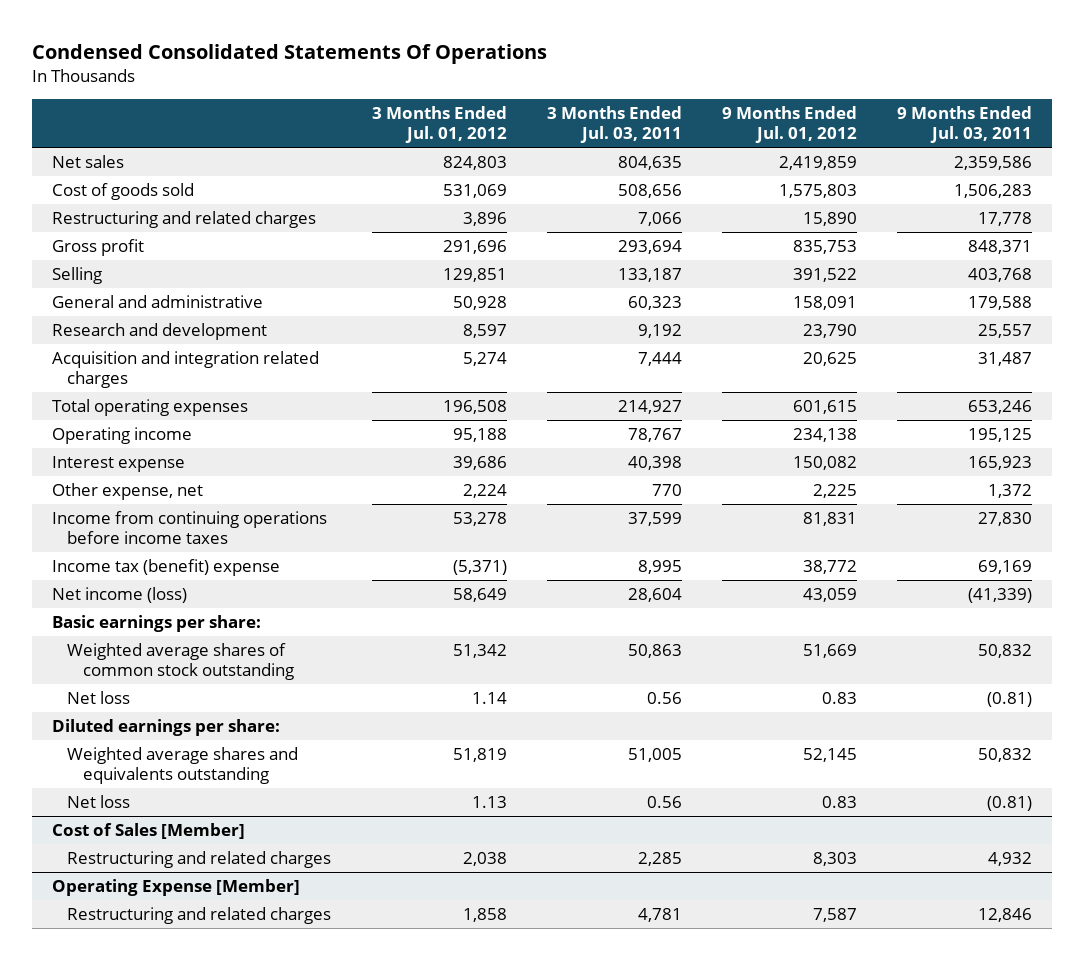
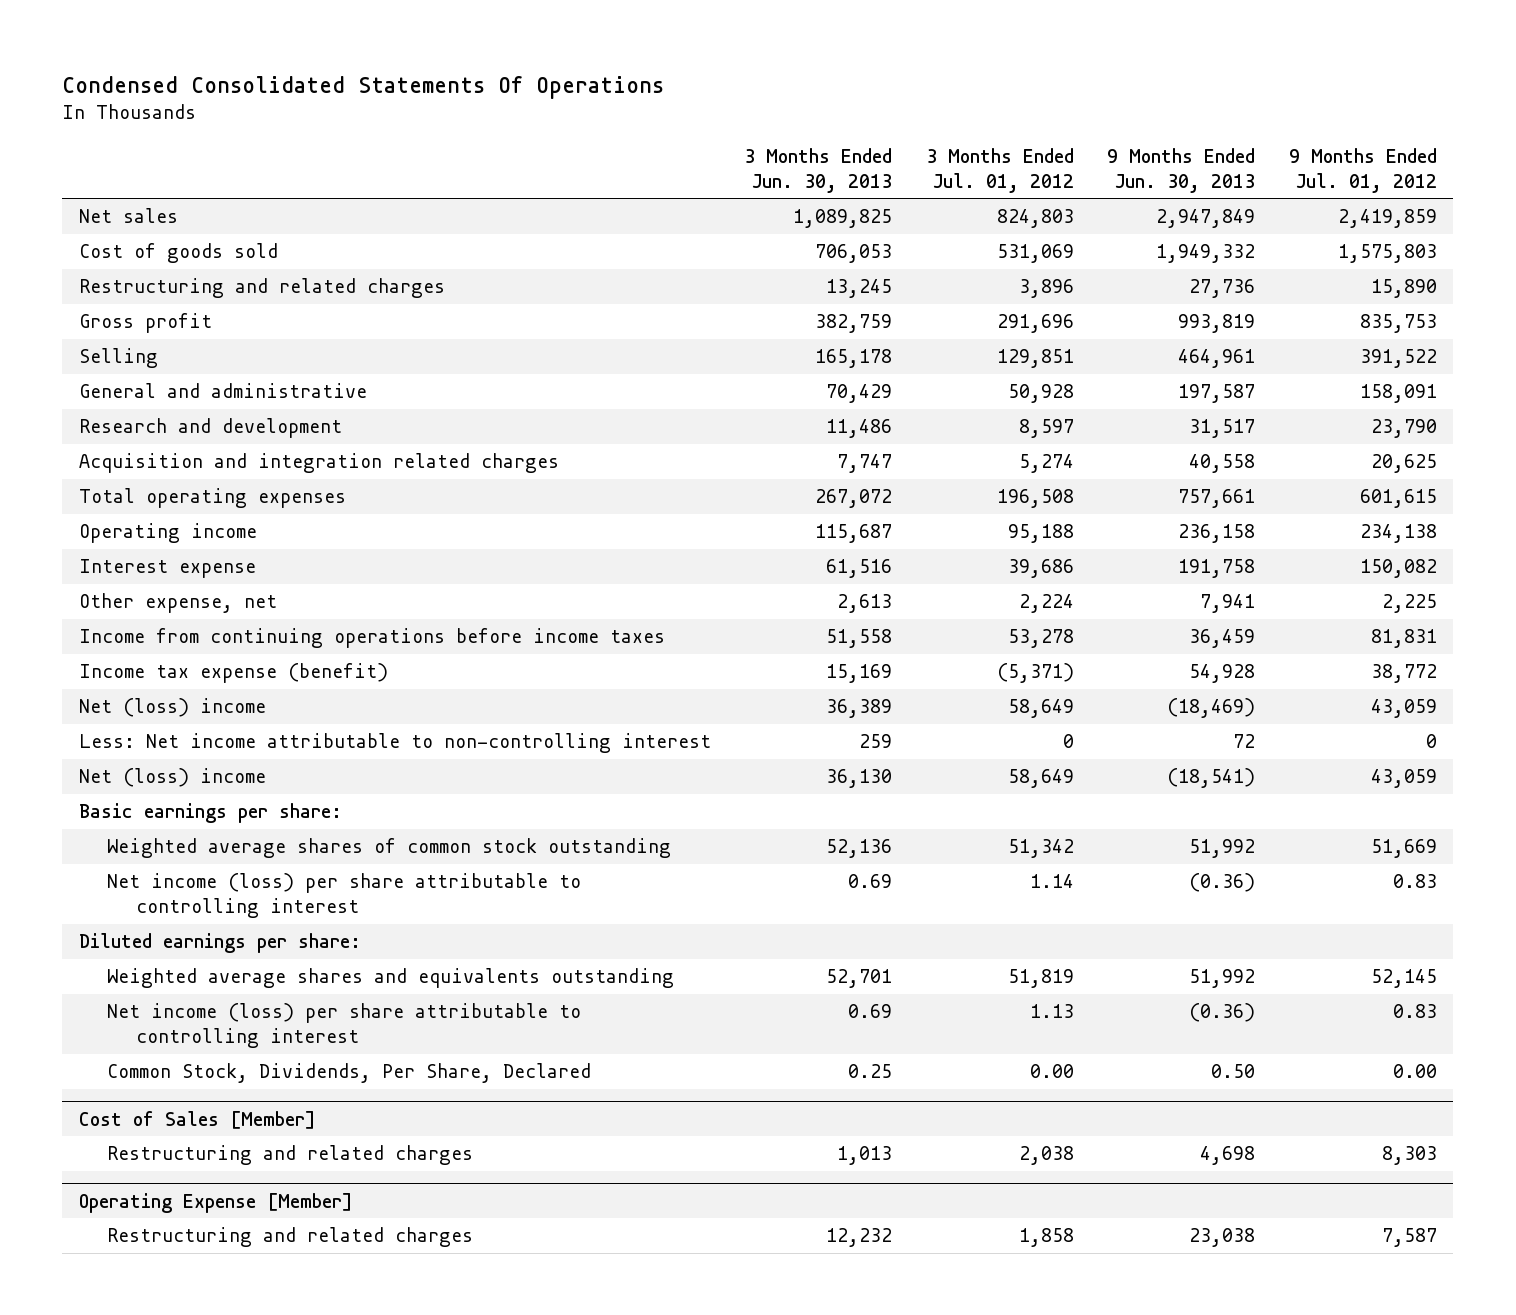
[546,105,682,144] 3 Months Ended Jul. 03, 2011 -> none
[896,105,1032,144] 9 Months Ended Jul. 03, 2011 -> none
none -> [744,147,893,193] 3 Months Ended Jun. 30, 2013
none -> [1107,147,1256,193] 9 Months Ended Jun. 30, 2013
[52,558,281,576] Income tax (benefit) expense -> [79,663,389,684] Income tax expense (benefit)
[52,586,188,603] Net income (loss) -> [79,698,267,718] Net (loss) income
none -> [79,733,712,754] Less: Net income attributable to non-controlling interest
none -> [79,768,267,788] Net (loss) income
[67,690,131,704] Net loss -> [107,873,582,919] Net income (loss) per share attributable to controlling interest
[67,794,131,808] Net loss -> [107,1003,582,1049] Net income (loss) per share attributable to controlling interest
none -> [107,1063,592,1084] Common Stock, Dividends, Per Share, Declared

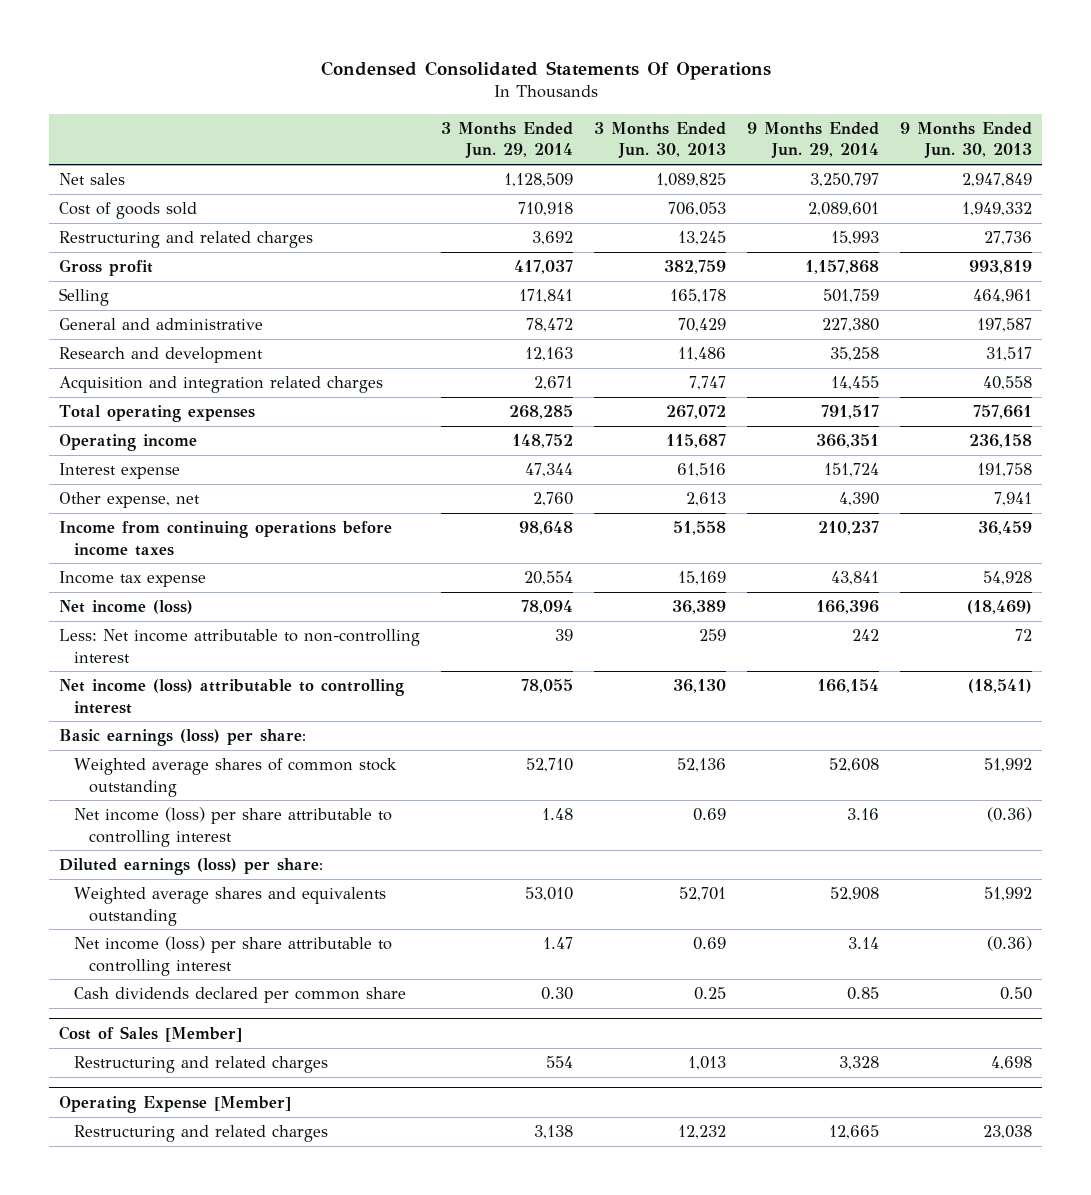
[925,147,1074,193] 3 Months Ended Jul. 01, 2012 -> none
[1288,147,1437,193] 9 Months Ended Jul. 01, 2012 -> none
none -> [441,122,574,159] 3 Months Ended Jun. 29, 2014
none -> [746,122,879,159] 9 Months Ended Jun. 29, 2014
[79,663,389,684] Income tax expense (benefit) -> [59,571,207,588] Income tax expense
[79,698,267,718] Net (loss) income -> [59,600,194,615] Net income (loss)
[79,768,267,788] Net (loss) income -> [59,679,405,714] Net income (loss) attributable to controlling interest
[79,803,343,824] Basic earnings per share: -> [59,729,307,747] Basic earnings (loss) per share:
[79,933,362,954] Diluted earnings per share: -> [59,858,324,876] Diluted earnings (loss) per share:
[107,1063,592,1084] Common Stock, Dividends, Per Share, Declared -> [73,987,406,1004] Cash dividends declared per common share

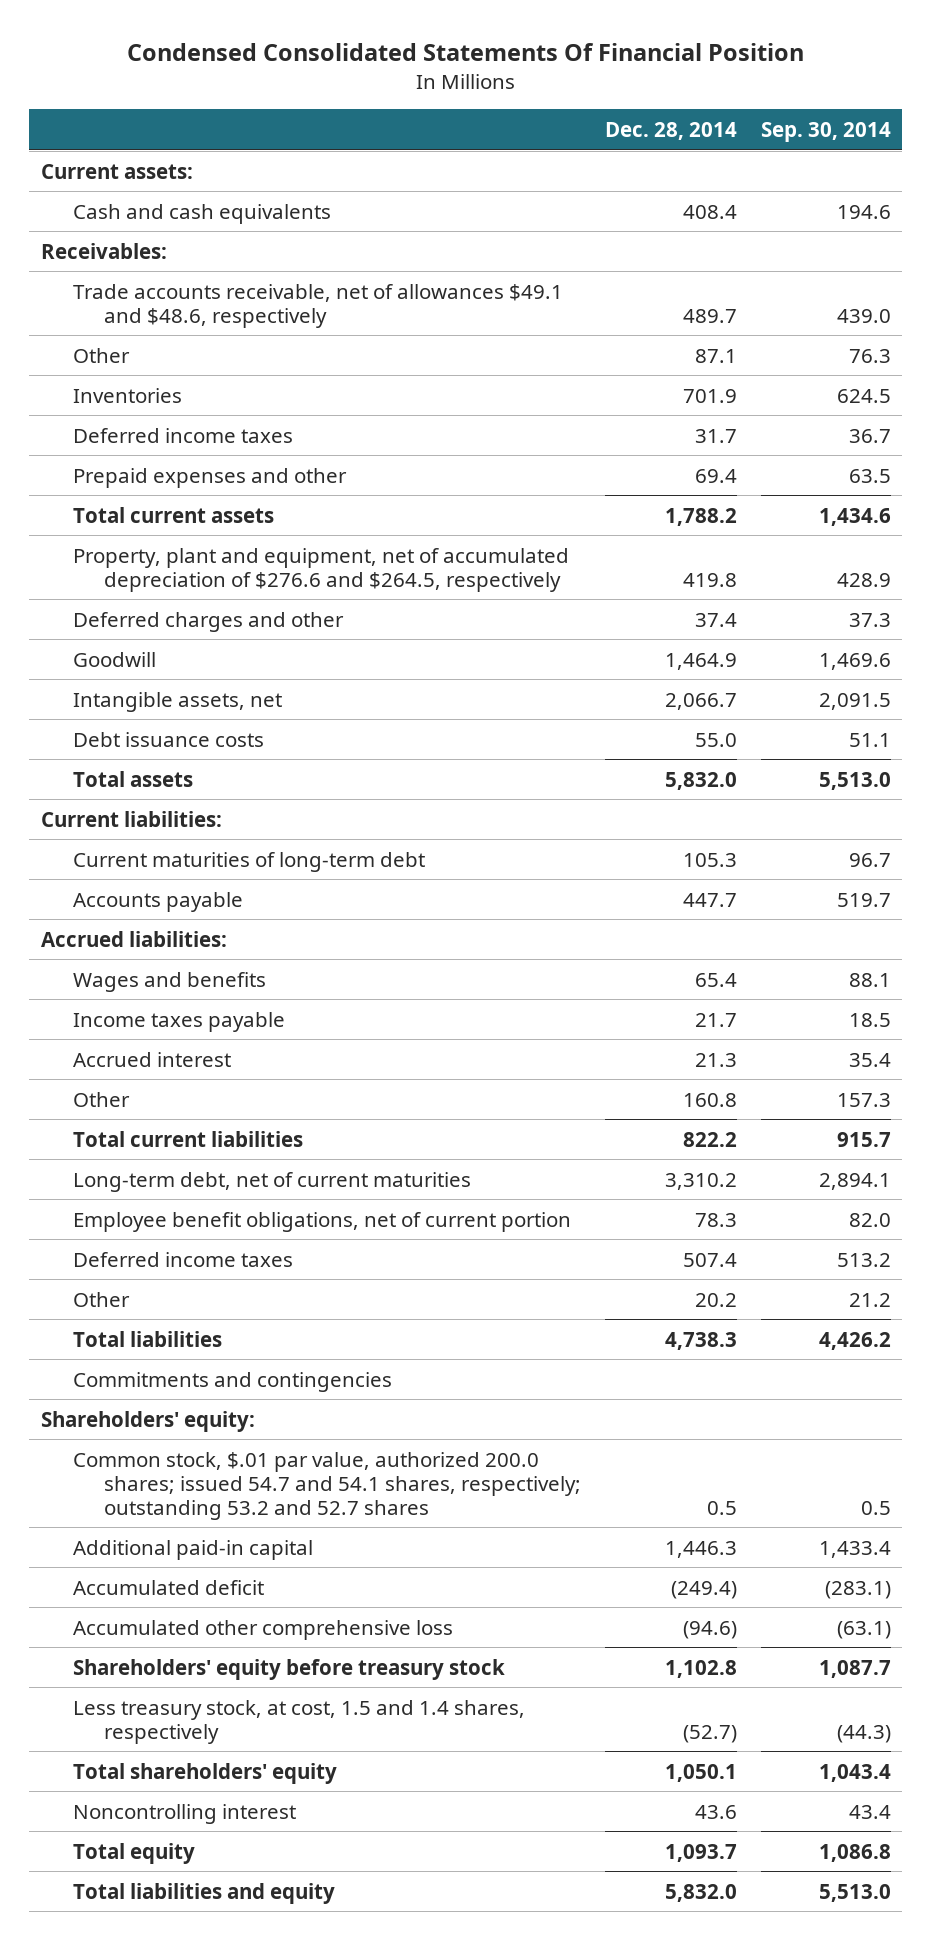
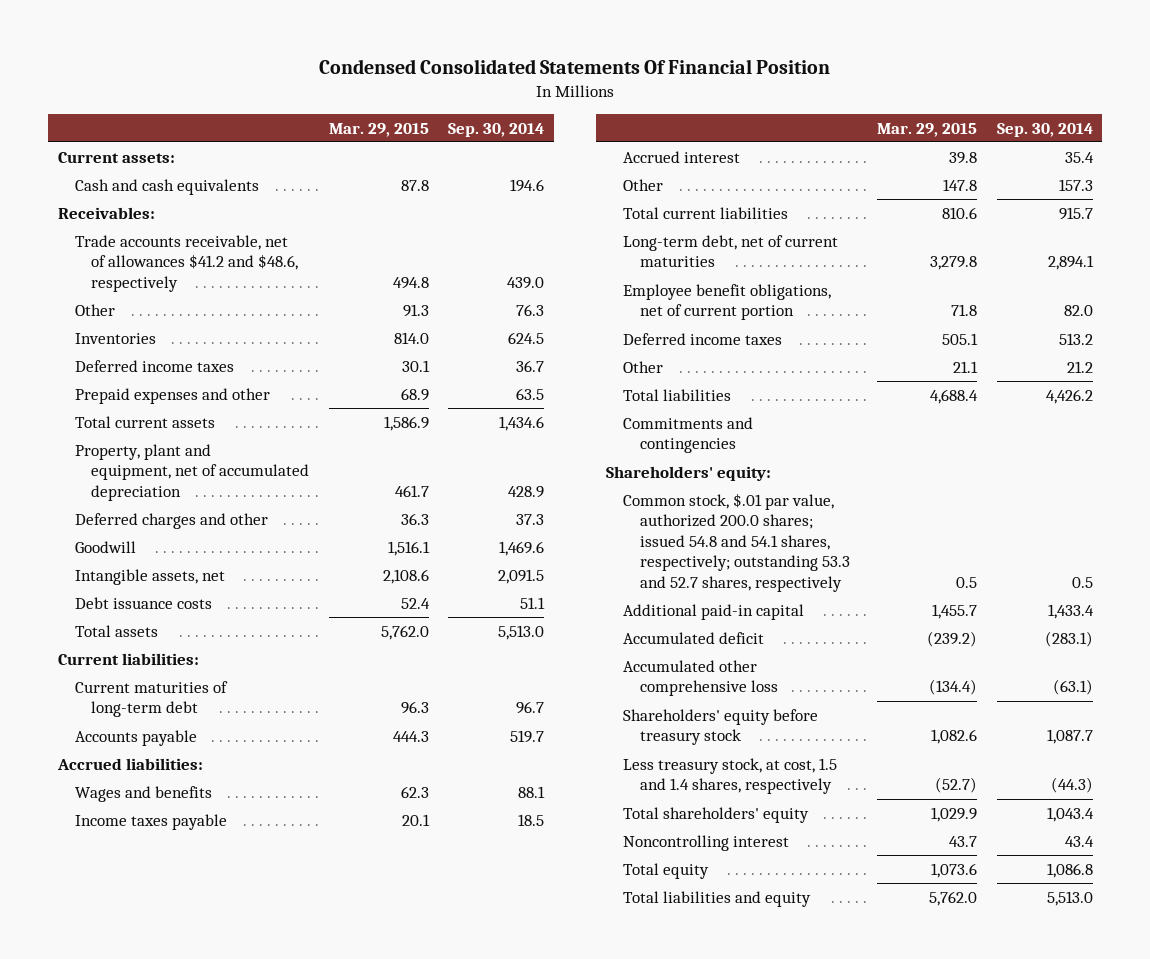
[604,121,737,140] Dec. 28, 2014 -> none
none -> [328,122,429,137] Mar. 29, 2015
[72,283,563,328] Trade accounts receivable, net of allowances $49.1 and $48.6, respectively -> [74,234,299,292] Trade accounts receivable, net of allowances $41.2 and $48.6, respectively
[72,547,569,592] Property, plant and equipment, net of accumulated depreciation of $276.6 and $264.5, respectively -> [74,443,310,501] Property, plant and equipment, net of accumulated depreciation
[72,1451,581,1520] Common stock, $.01 par value, authorized 200.0 shares; issued 54.7 and 54.1 shares, respectively; outstanding 53.2 and 52.7 shares -> [622,492,850,592] Common stock, $.01 par value, authorized 200.0 shares; issued 54.8 and 54.1 shares, respectively; outstanding 53.3 and 52.7 shares, respectively

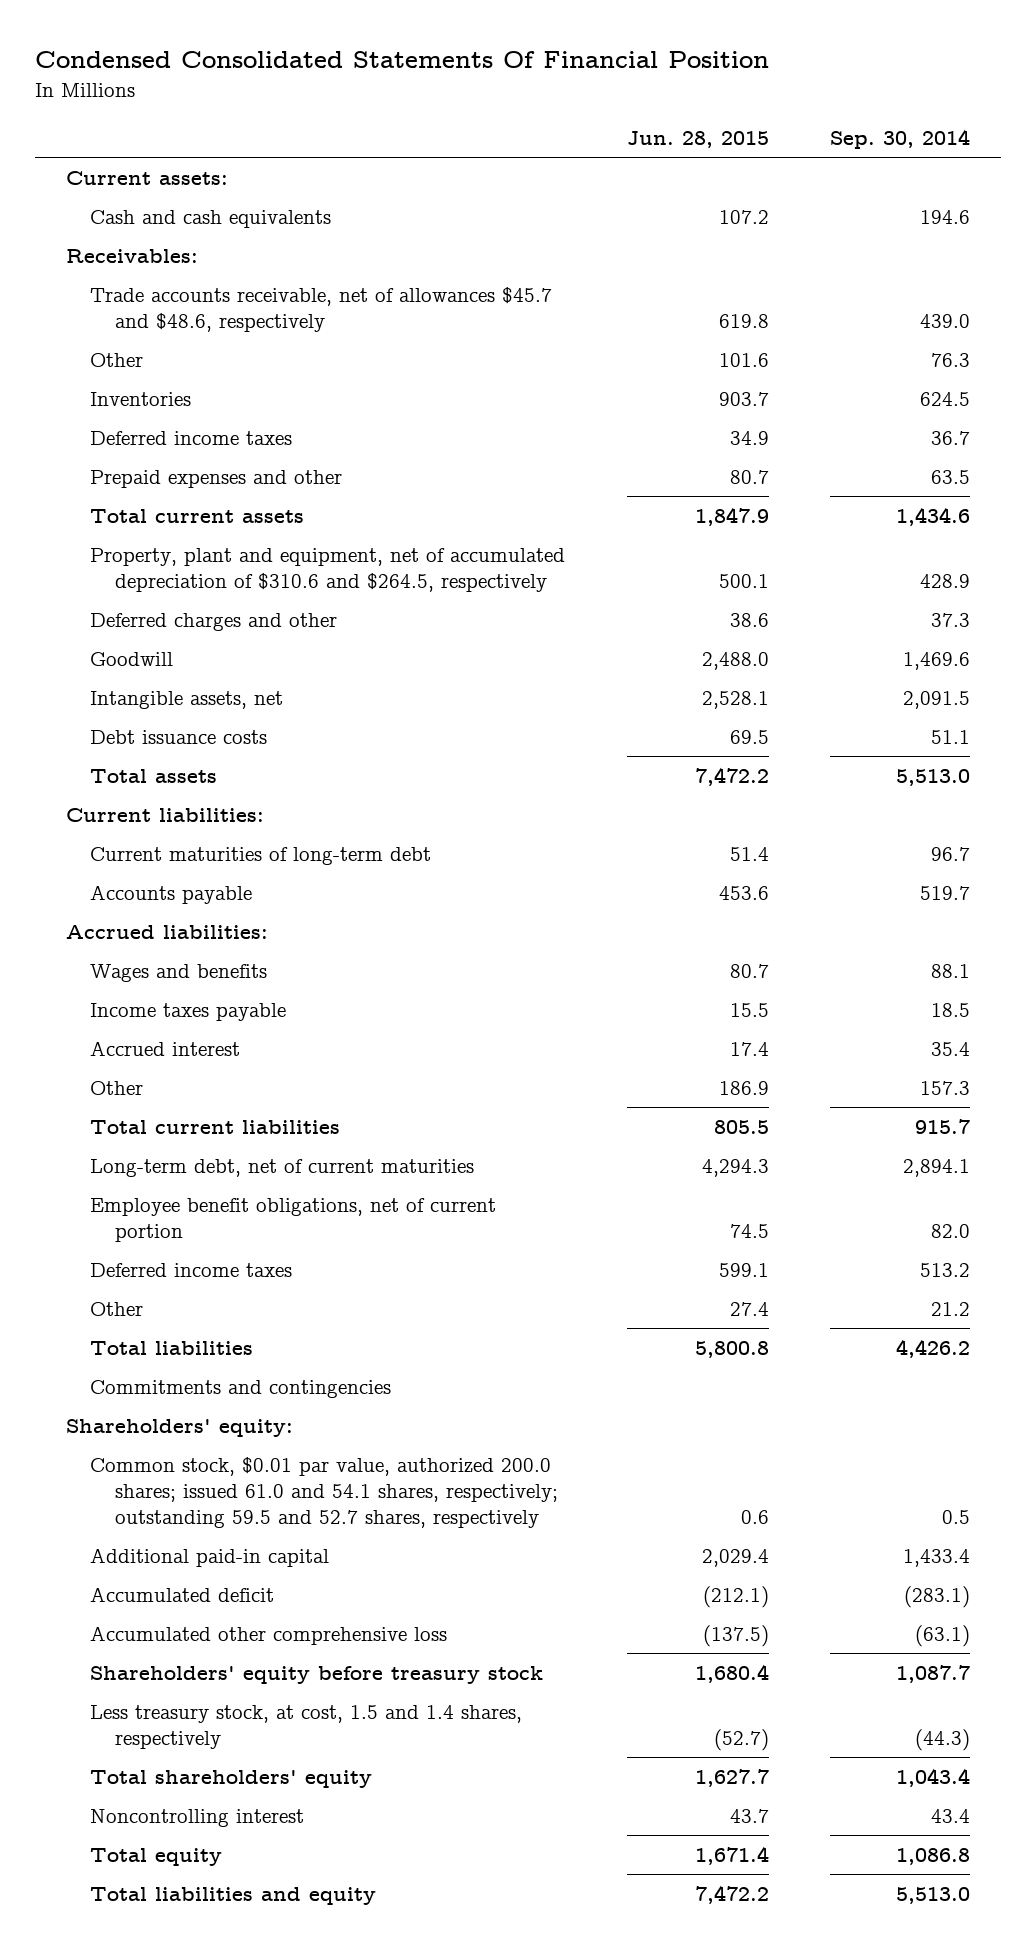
[328,122,429,137] Mar. 29, 2015 -> none
none -> [626,130,769,148] Jun. 28, 2015
[74,234,299,292] Trade accounts receivable, net of allowances $41.2 and $48.6, respectively -> [90,286,553,332] Trade accounts receivable, net of allowances $45.7 and $48.6, respectively
[74,443,310,501] Property, plant and equipment, net of accumulated depreciation -> [90,547,566,592] Property, plant and equipment, net of accumulated depreciation of $310.6 and $264.5, respectively
[622,492,850,592] Common stock, $.01 par value, authorized 200.0 shares; issued 54.8 and 54.1 shares, respectively; outstanding 53.3 and 52.7 shares, respectively -> [90,1456,558,1528] Common stock, $0.01 par value, authorized 200.0 shares; issued 61.0 and 54.1 shares, respectively; outstanding 59.5 and 52.7 shares, respectively

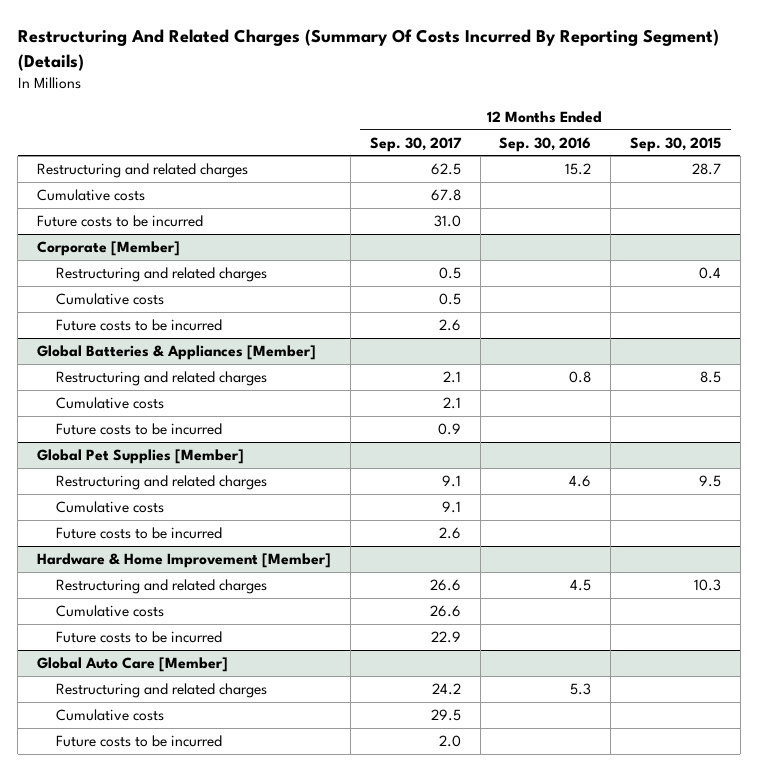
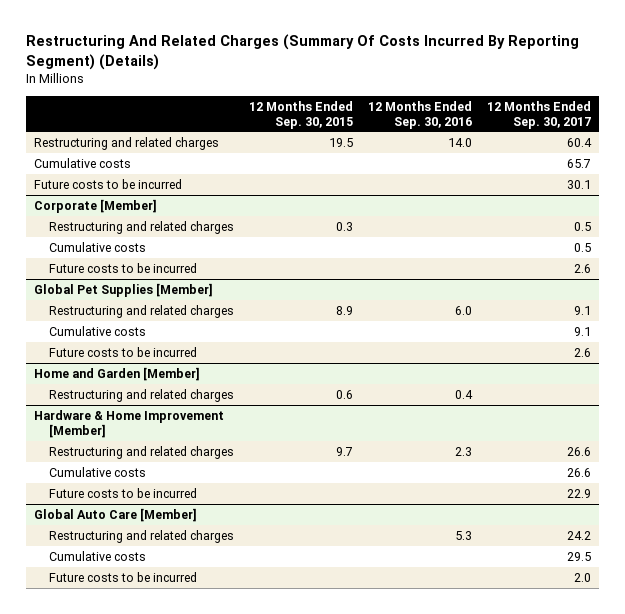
[430,163,461,176] 62.5 -> [567,137,593,147] 60.4
[565,163,592,176] 15.2 -> [448,137,473,147] 14.0
[692,163,722,176] 28.7 -> [329,137,354,147] 19.5
[430,189,461,202] 67.8 -> [567,158,592,168] 65.7
[433,215,461,228] 31.0 -> [567,179,592,189] 30.1
[699,267,722,280] 0.4 -> [336,221,354,231] 0.3
[37,345,317,361] Global Batteries & Appliances [Member] -> none
[56,371,268,387] Restructuring and related charges -> none
[56,397,165,410] Cumulative costs -> none
[56,423,223,436] Future costs to be incurred -> none
[569,475,592,488] 4.6 -> [455,305,473,315] 6.0
[699,475,722,488] 9.5 -> [336,305,354,315] 8.9
none -> [33,366,200,381] Home and Garden [Member]
none -> [49,388,235,402] Restructuring and related charges
[570,579,592,592] 4.5 -> [455,446,473,456] 2.3
[694,579,722,592] 10.3 -> [336,446,354,456] 9.7

